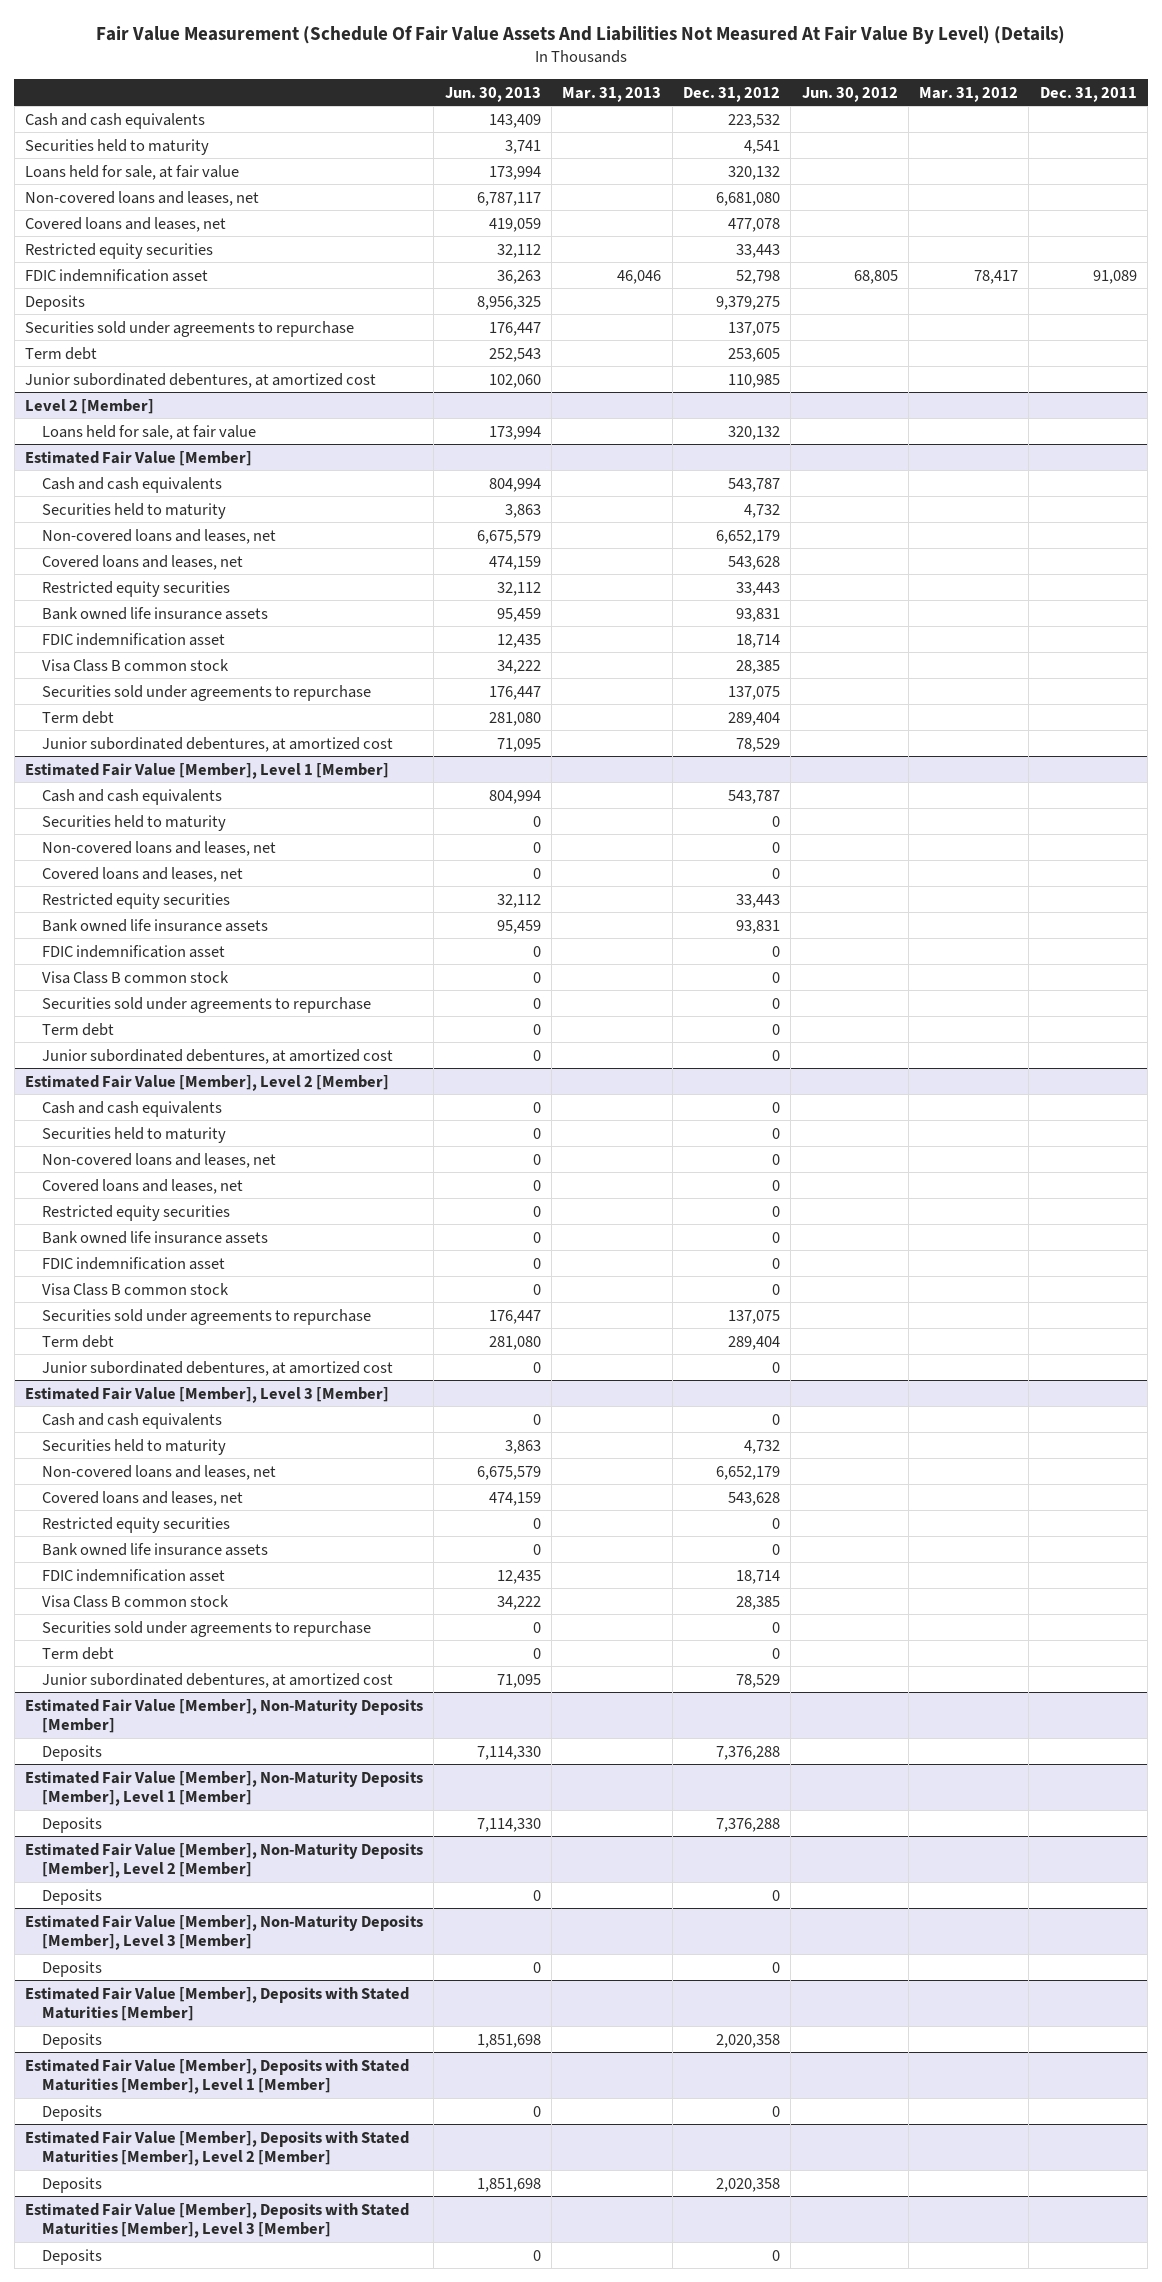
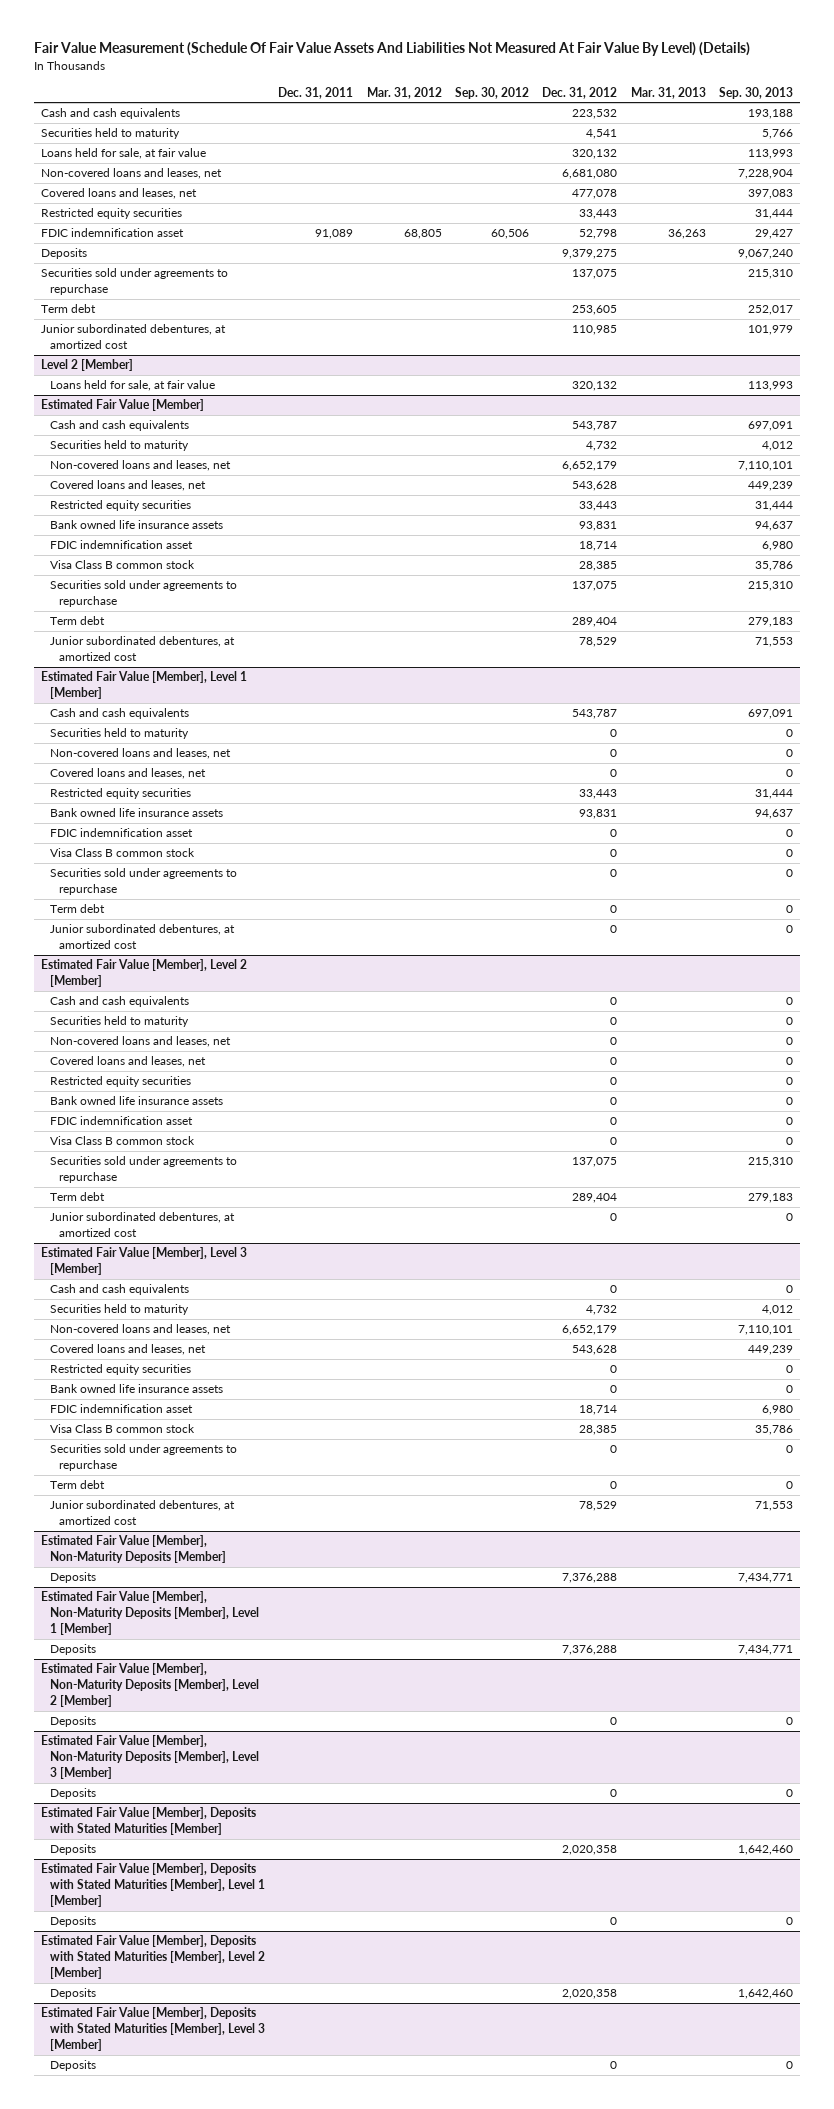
[444,86,541,102] Jun. 30, 2013 -> none
[801,86,898,102] Jun. 30, 2012 -> none
none -> [455,86,530,99] Sep. 30, 2012
none -> [718,86,793,99] Sep. 30, 2013
[617,269,662,284] 46,046 -> [667,229,706,240] 36,263
[974,269,1019,284] 78,417 -> [403,229,442,240] 68,805

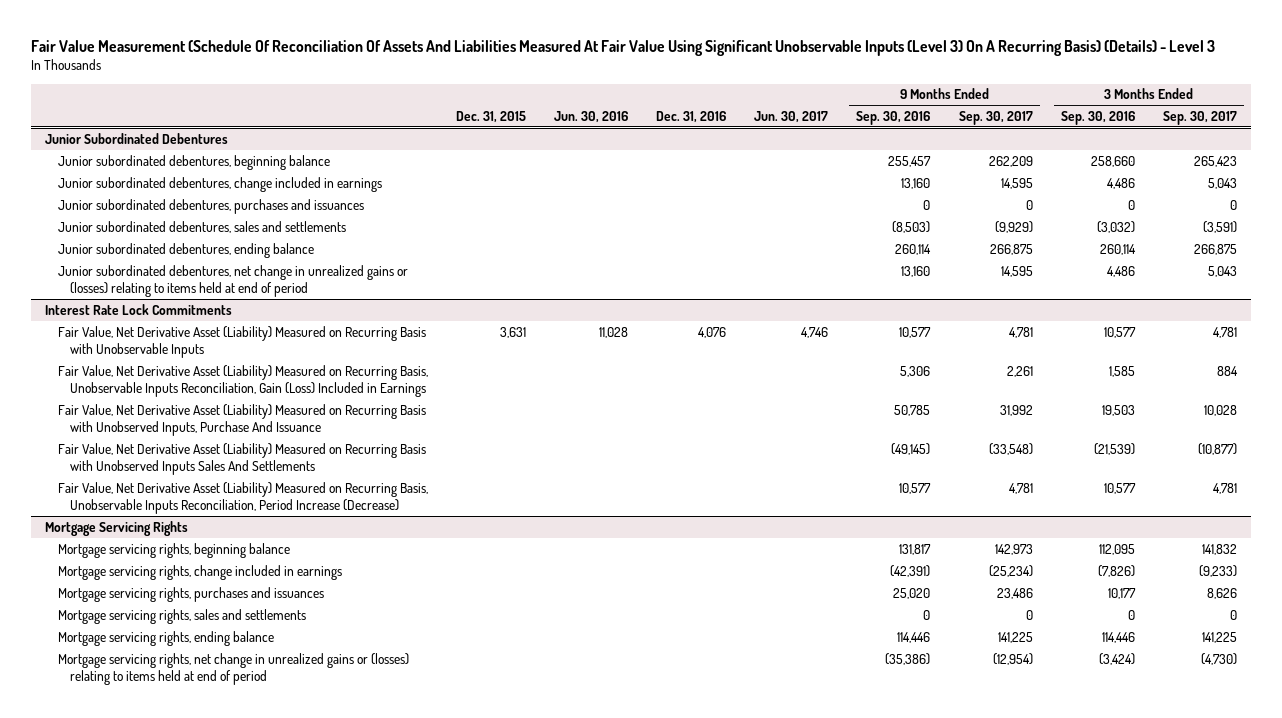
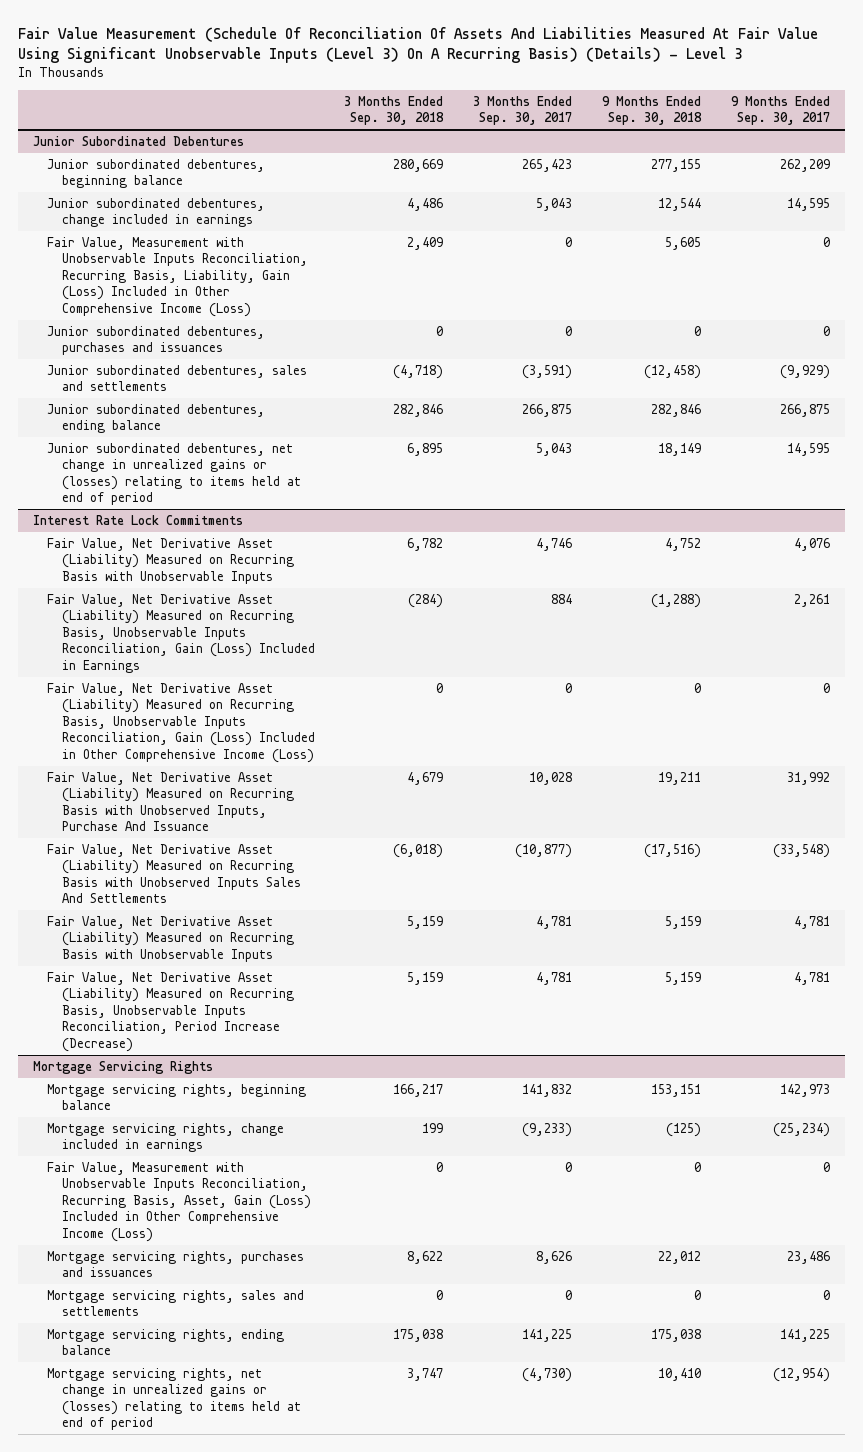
[455,110,526,123] Dec. 31, 2015 -> none
[553,110,628,123] Jun. 30, 2016 -> none
[656,110,727,123] Dec. 31, 2016 -> none
[754,110,829,123] Jun. 30, 2017 -> none
[856,110,931,125] Sep. 30, 2016 -> none
[1060,110,1135,125] Sep. 30, 2016 -> none
none -> [344,95,445,126] 3 Months Ended Sep. 30, 2018
none -> [602,95,703,126] 9 Months Ended Sep. 30, 2018
none -> [47,237,308,317] Fair Value, Measurement with Unobservable Inputs Reconciliation, Recurring Basis, Liability, Gain (Loss) Included in Other Comprehensive Income (Loss)
none -> [47,538,294,584] Fair Value, Net Derivative Asset (Liability) Measured on Recurring Basis with Unobservable Inputs
none -> [47,683,315,763] Fair Value, Net Derivative Asset (Liability) Measured on Recurring Basis, Unobservable Inputs Reconciliation, Gain (Loss) Included in Other Comprehensive Income (Loss)
[57,325,426,359] Fair Value, Net Derivative Asset (Liability) Measured on Recurring Basis with Unobservable Inputs -> [47,916,294,962] Fair Value, Net Derivative Asset (Liability) Measured on Recurring Basis with Unobservable Inputs
none -> [47,1162,311,1242] Fair Value, Measurement with Unobservable Inputs Reconciliation, Recurring Basis, Asset, Gain (Loss) Included in Other Comprehensive Income (Loss)

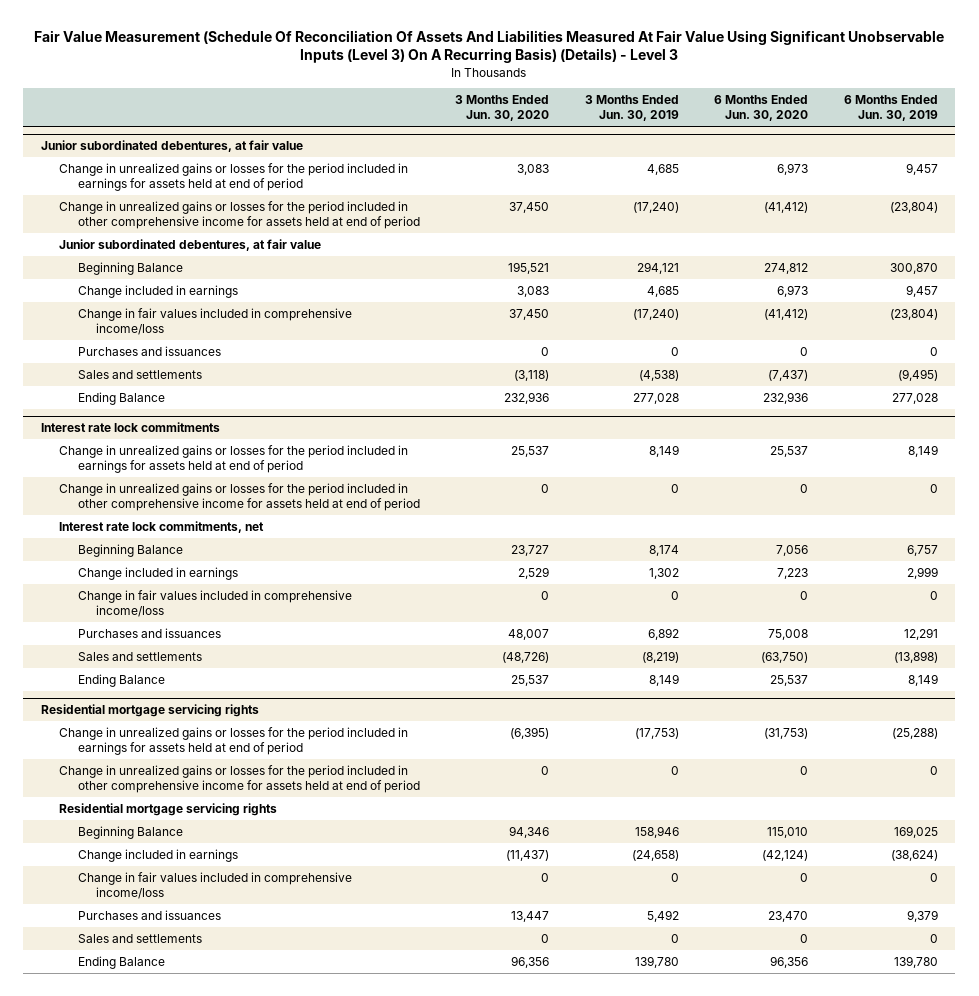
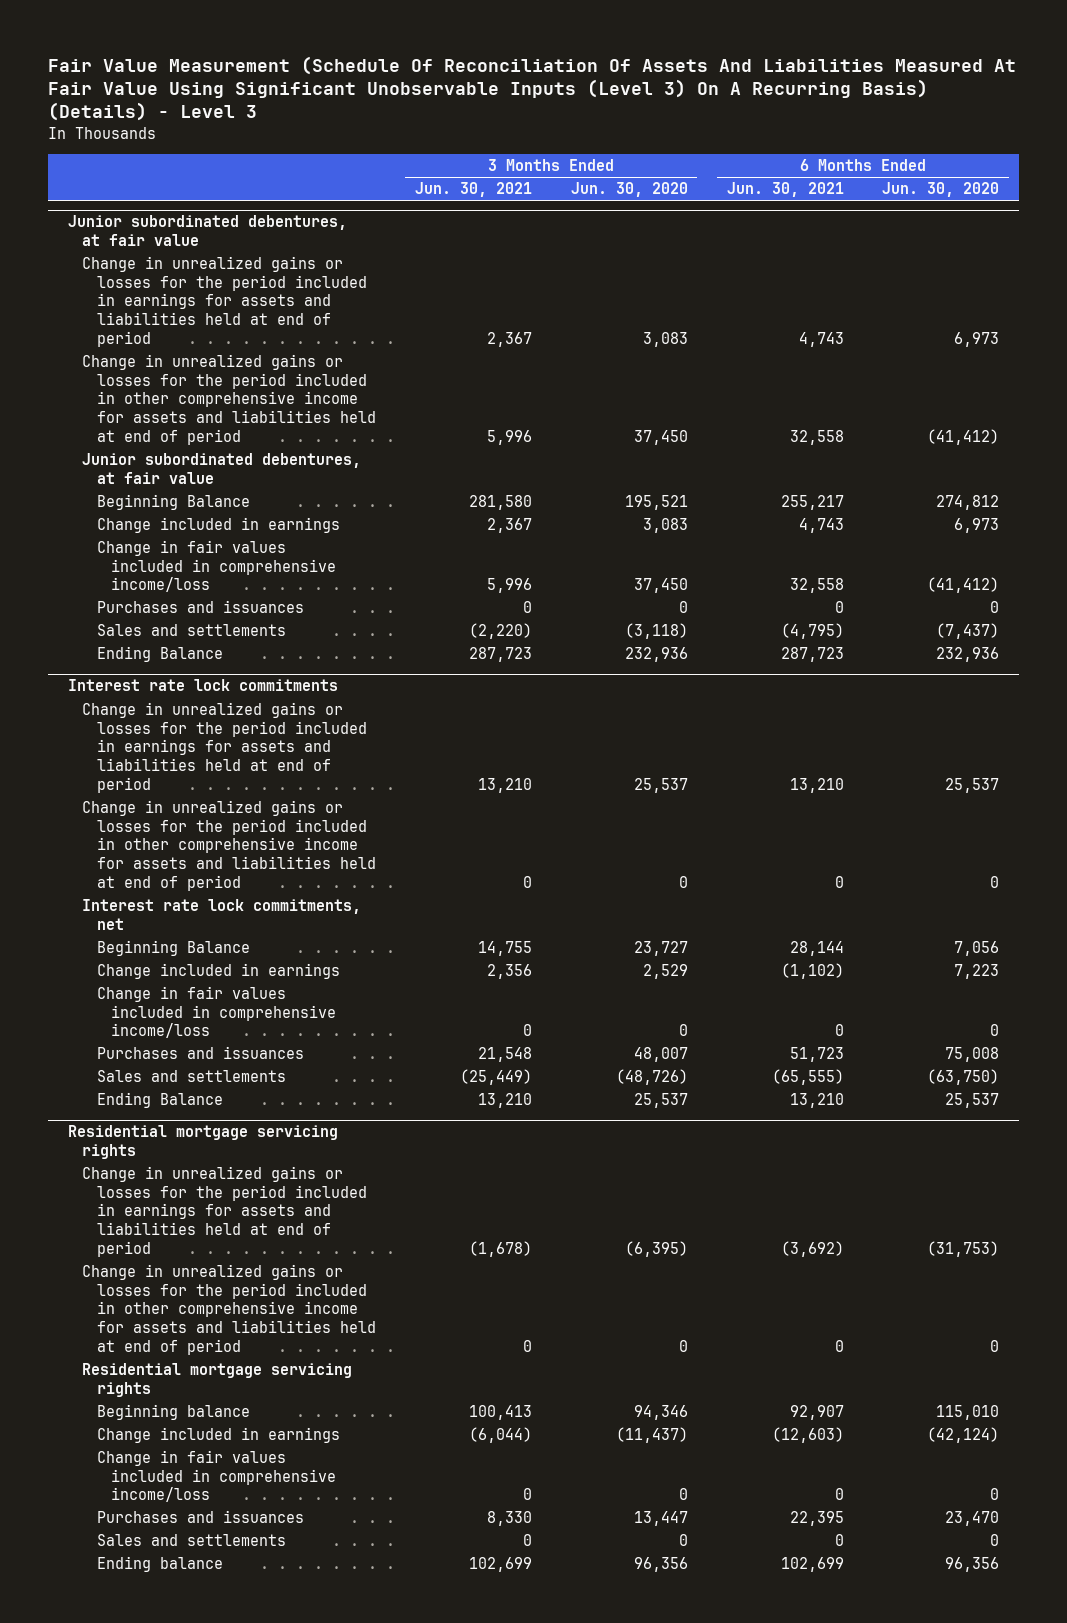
[584,95,679,122] 3 Months Ended Jun. 30, 2019 -> none
[843,95,938,122] 6 Months Ended Jun. 30, 2019 -> none
none -> [414,182,532,198] Jun. 30, 2021
none -> [726,182,844,198] Jun. 30, 2021
[59,162,409,191] Change in unrealized gains or losses for the period included in earnings for assets held at end of period -> [82,256,367,347] Change in unrealized gains or losses for the period included in earnings for assets and liabilities held at end of period
[59,200,420,229] Change in unrealized gains or losses for the period included in other comprehensive income for assets held at end of period -> [82,354,376,445] Change in unrealized gains or losses for the period included in other comprehensive income for assets and liabilities held at end of period
[59,444,409,473] Change in unrealized gains or losses for the period included in earnings for assets held at end of period -> [82,702,367,793] Change in unrealized gains or losses for the period included in earnings for assets and liabilities held at end of period
[59,482,420,511] Change in unrealized gains or losses for the period included in other comprehensive income for assets held at end of period -> [82,800,376,891] Change in unrealized gains or losses for the period included in other comprehensive income for assets and liabilities held at end of period
[59,726,409,755] Change in unrealized gains or losses for the period included in earnings for assets held at end of period -> [82,1166,367,1257] Change in unrealized gains or losses for the period included in earnings for assets and liabilities held at end of period
[59,764,420,793] Change in unrealized gains or losses for the period included in other comprehensive income for assets held at end of period -> [82,1264,376,1355] Change in unrealized gains or losses for the period included in other comprehensive income for assets and liabilities held at end of period
[77,825,183,839] Beginning Balance -> [96,1404,250,1421] Beginning balance
[77,955,165,969] Ending Balance -> [96,1556,223,1573] Ending balance

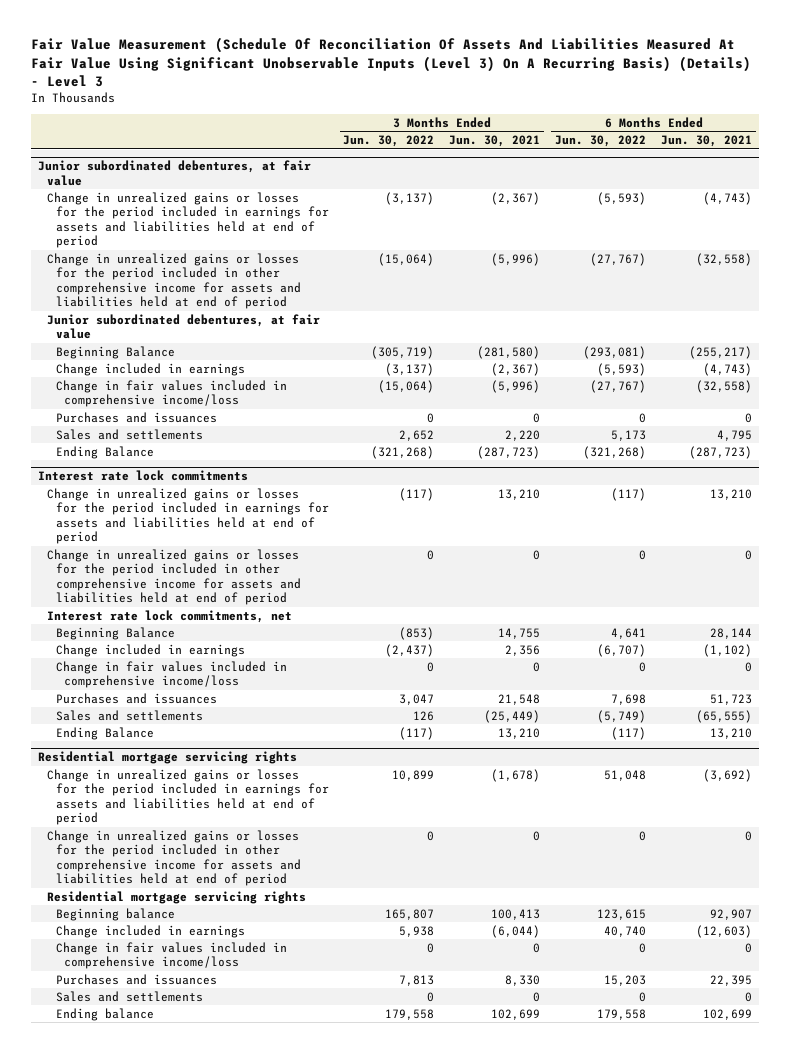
[570,182,688,198] Jun. 30, 2020 -> none
[882,182,1000,198] Jun. 30, 2020 -> none
none -> [343,135,435,148] Jun. 30, 2022
none -> [555,135,647,148] Jun. 30, 2022
[486,331,532,347] 2,367 -> [491,191,541,205] (2,367)
[798,331,844,347] 4,743 -> [702,191,752,205] (4,743)
[486,429,532,445] 5,996 -> [491,252,541,266] (5,996)
[789,429,844,445] 32,558 -> [695,252,752,266] (32,558)
[468,495,532,511] 281,580 -> [477,345,541,359] (281,580)
[780,495,844,511] 255,217 -> [688,345,752,359] (255,217)
[486,518,532,534] 2,367 -> [491,362,541,376] (2,367)
[798,518,844,534] 4,743 -> [702,362,752,376] (4,743)
[486,578,532,594] 5,996 -> [491,379,541,393] (5,996)
[789,578,844,594] 32,558 -> [695,379,752,393] (32,558)
[468,623,532,640] (2,220) -> [505,429,541,441] 2,220
[780,623,844,640] (4,795) -> [716,429,752,441] 4,795
[468,647,532,663] 287,723 -> [477,445,541,459] (287,723)
[780,647,844,663] 287,723 -> [688,445,752,459] (287,723)

